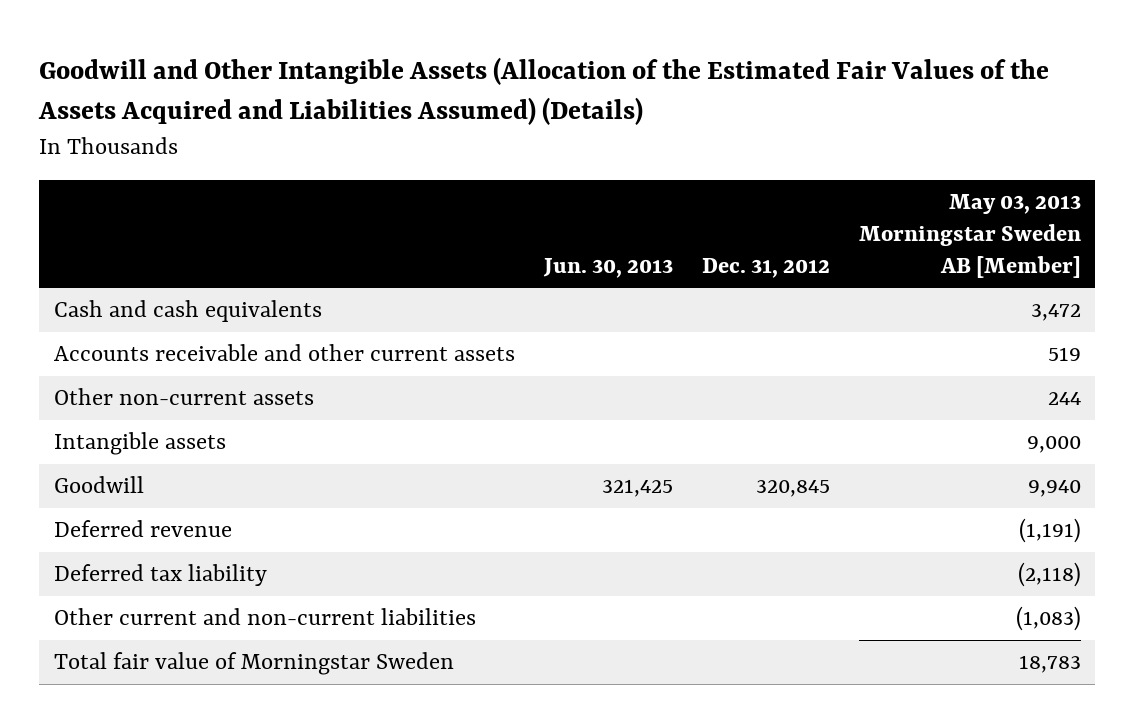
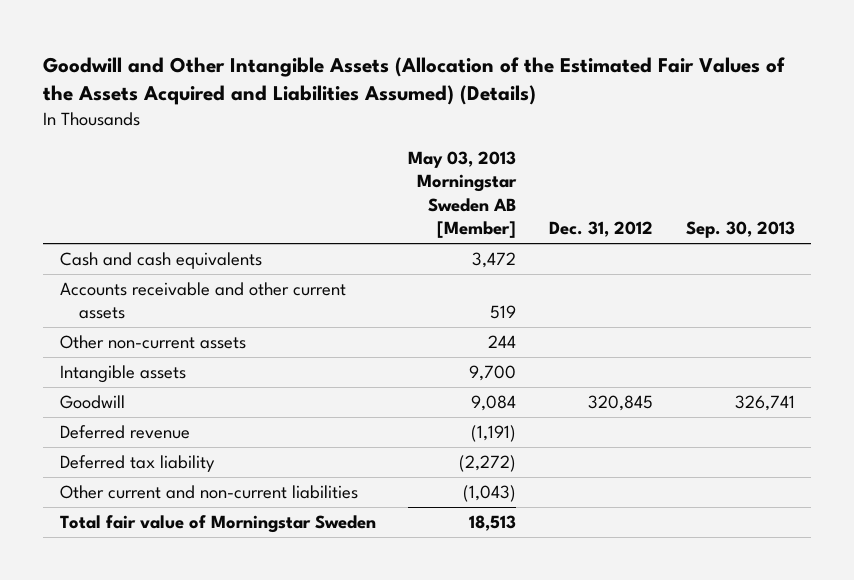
[542,257,673,278] Jun. 30, 2013 -> none
none -> [685,221,795,239] Sep. 30, 2013
[1026,436,1081,454] 9,000 -> [469,364,517,381] 9,700
[1027,480,1081,498] 9,940 -> [471,394,517,411] 9,084
[1017,562,1081,588] (2,118) -> [459,454,517,472] (2,272)
[1015,606,1081,632] (1,083) -> [463,484,517,502] (1,043)
[1018,655,1081,674] 18,783 -> [469,514,517,531] 18,513

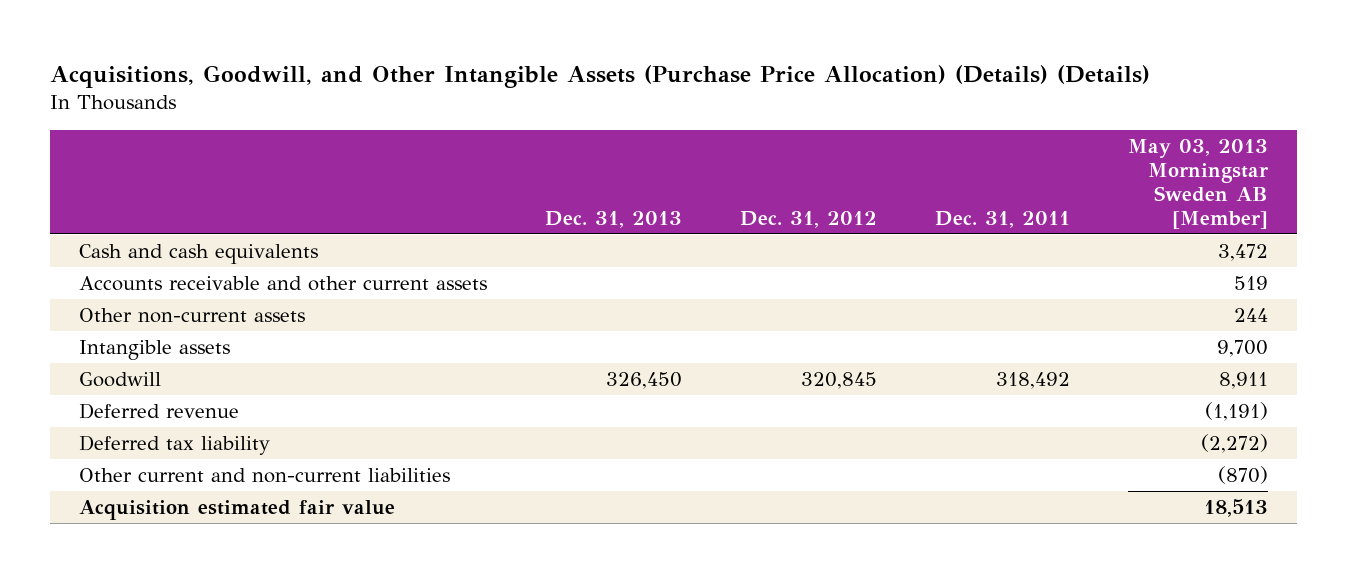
[43,56,786,106] Goodwill and Other Intangible Assets (Allocation of the Estimated Fair Values of the Assets Acquired and Liabilities Assumed) (Details) -> [49,64,1150,88] Acquisitions, Goodwill, and Other Intangible Assets (Purchase Price Allocation) (Details) (Details)
[685,221,795,239] Sep. 30, 2013 -> none
none -> [544,210,682,228] Dec. 31, 2013
none -> [934,210,1070,228] Dec. 31, 2011
[471,394,517,411] 9,084 -> [1218,371,1268,389] 8,911
[463,484,517,502] (1,043) -> [1217,465,1268,484] (870)
[59,514,376,533] Total fair value of Morningstar Sweden -> [78,499,395,520] Acquisition estimated fair value

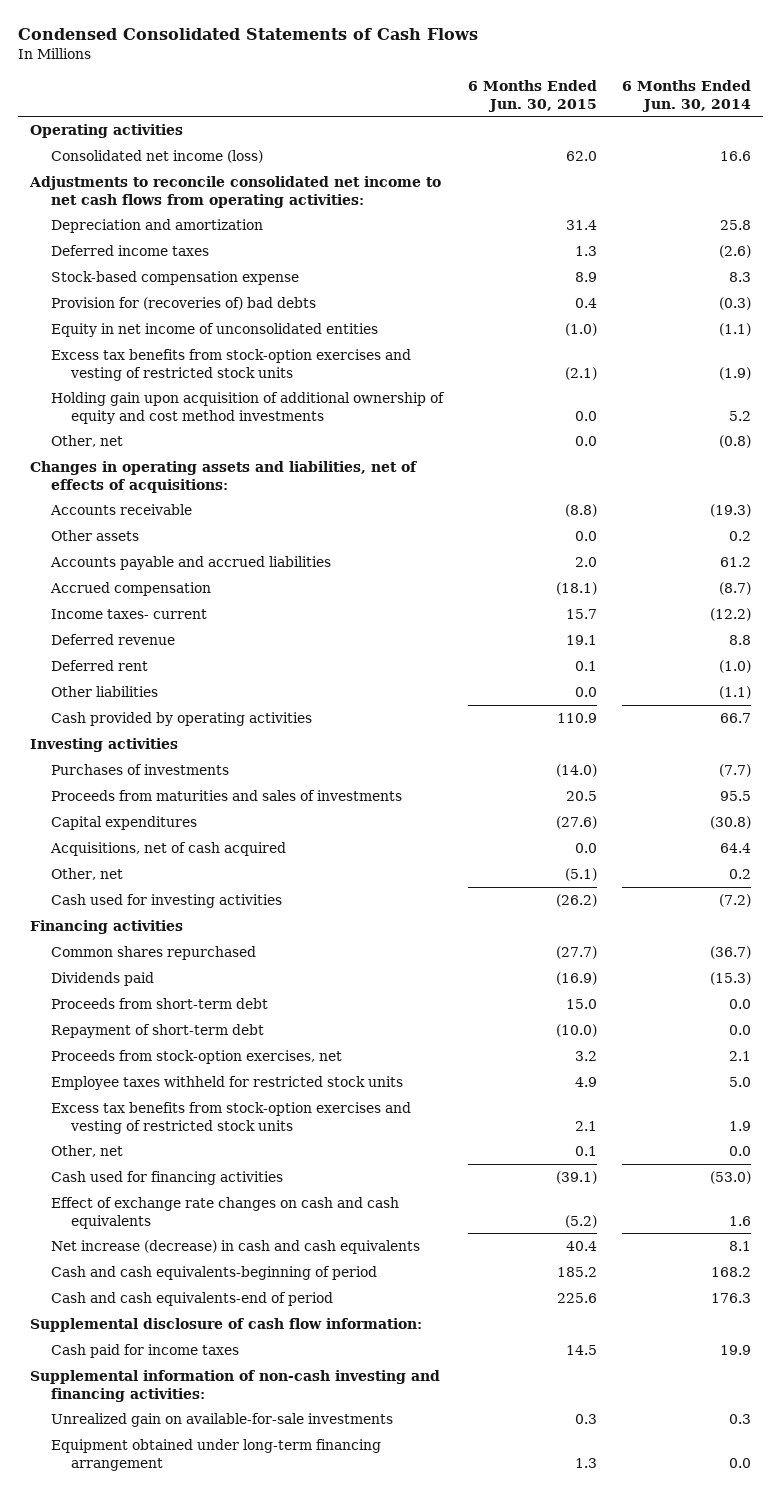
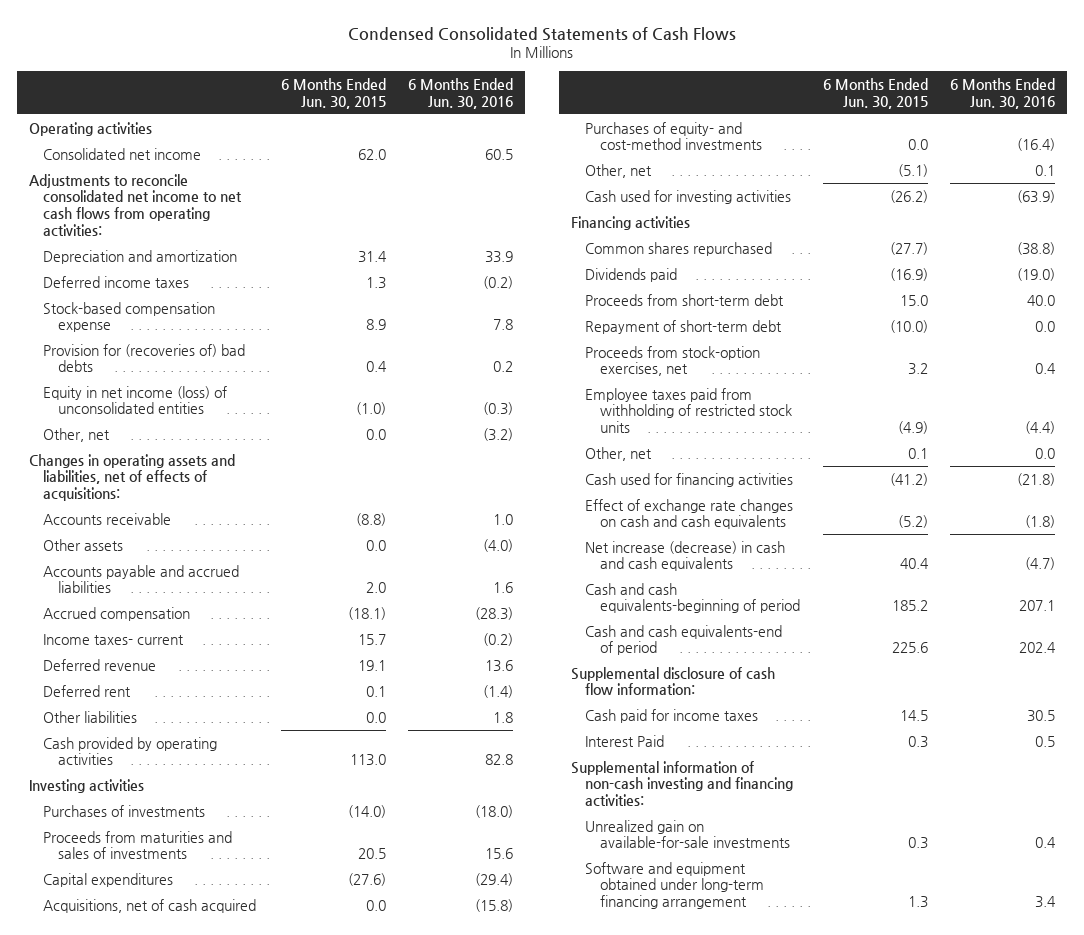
[621,80,751,112] 6 Months Ended Jun. 30, 2014 -> none
none -> [408,77,514,109] 6 Months Ended Jun. 30, 2016
[50,149,263,163] Consolidated net income (loss) -> [43,147,202,160] Consolidated net income
[50,348,411,381] Excess tax benefits from stock-option exercises and vesting of restricted stock units -> none
[50,391,445,424] Holding gain upon acquisition of additional ownership of equity and cost method investments -> none
[50,322,378,337] Equity in net income of unconsolidated entities -> [43,385,228,415] Equity in net income (loss) of unconsolidated entities
[556,712,597,723] 110.9 -> [349,754,386,767] 113.0
none -> [585,121,763,151] Purchases of equity- and cost-method investments
[50,1101,411,1134] Excess tax benefits from stock-option exercises and vesting of restricted stock units -> none
[50,1075,403,1090] Employee taxes withheld for restricted stock units -> [585,387,793,434] Employee taxes paid from withholding of restricted stock units
[574,1076,597,1087] 4.9 -> [897,421,928,435] (4.9)
[555,1170,597,1184] (39.1) -> [889,472,928,486] (41.2)
none -> [585,734,665,747] Interest Paid
[50,1438,381,1471] Equipment obtained under long-term financing arrangement -> [585,861,765,910] Software and equipment obtained under long-term financing arrangement

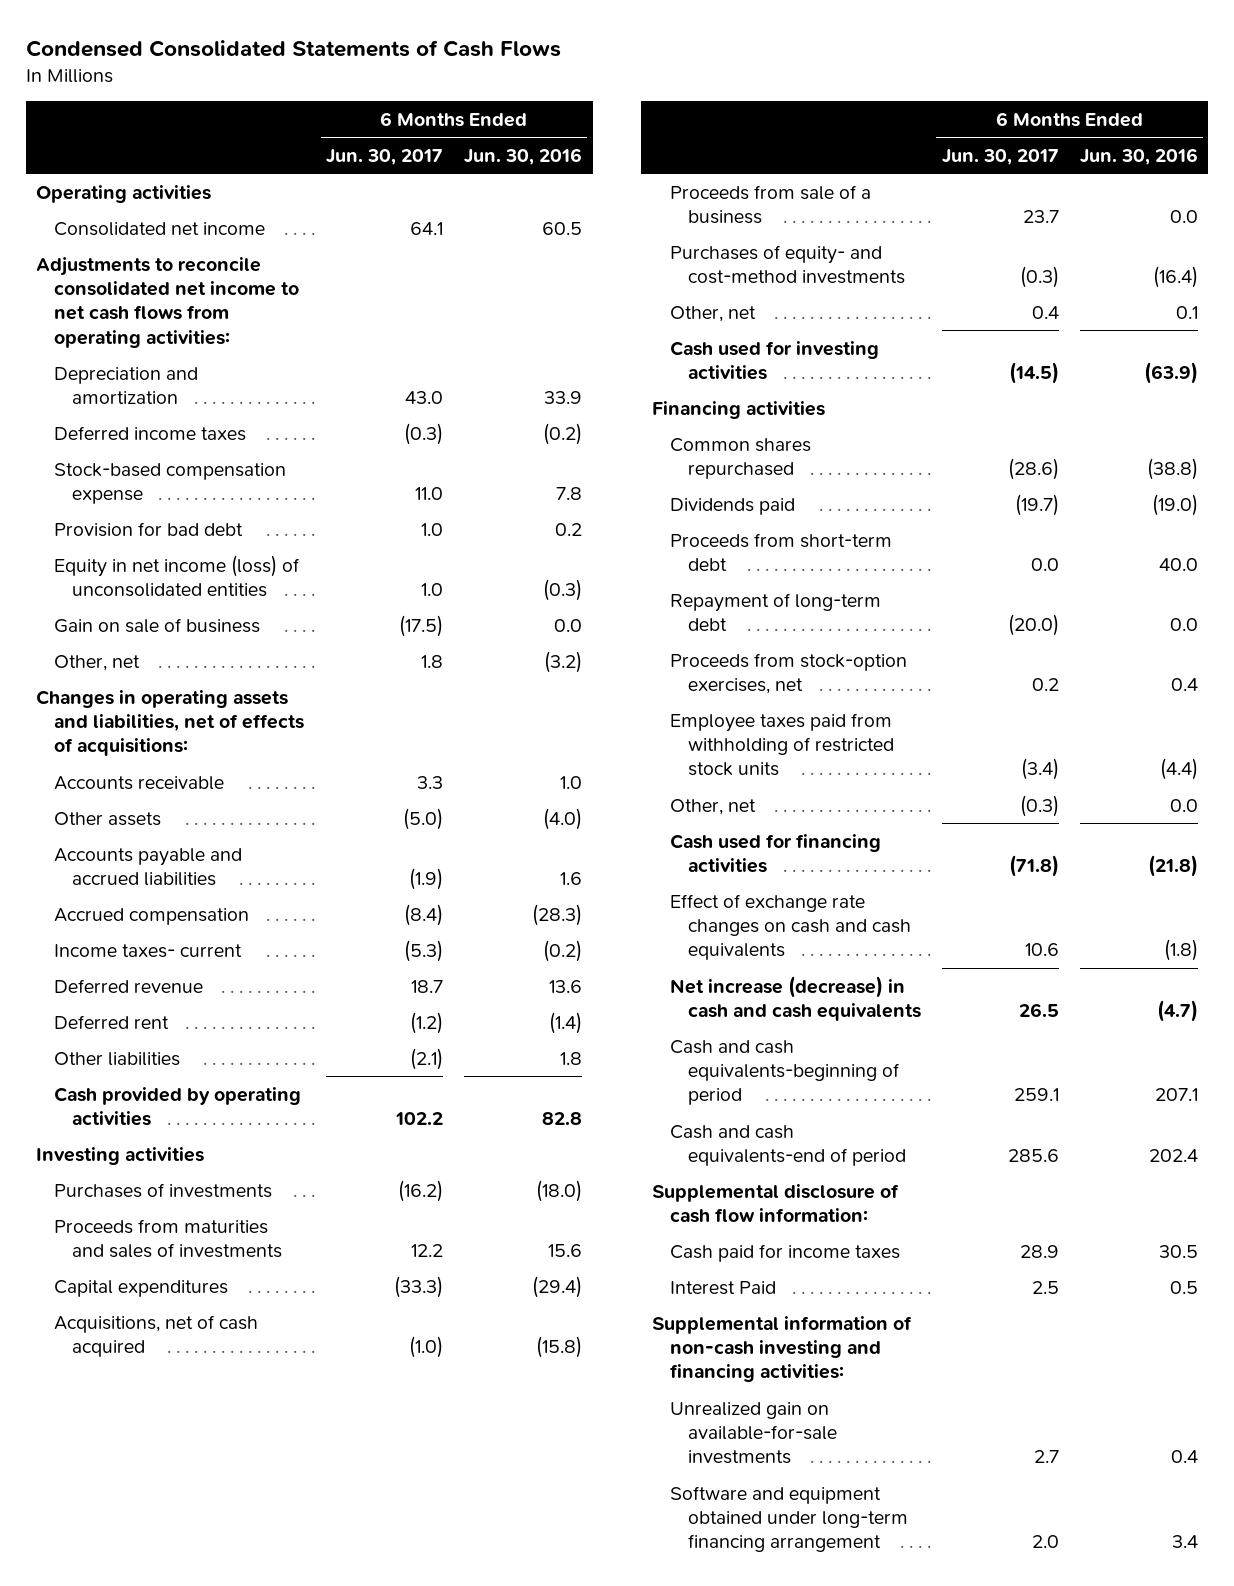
[280,77,386,109] 6 Months Ended Jun. 30, 2015 -> none
none -> [326,149,444,166] Jun. 30, 2017
[43,343,246,373] Provision for (recoveries of) bad debts -> [54,521,244,537] Provision for bad debt
none -> [54,617,261,633] Gain on sale of business
none -> [669,184,871,225] Proceeds from sale of a business
[585,319,783,334] Repayment of short-term debt -> [669,592,881,632] Repayment of long-term debt

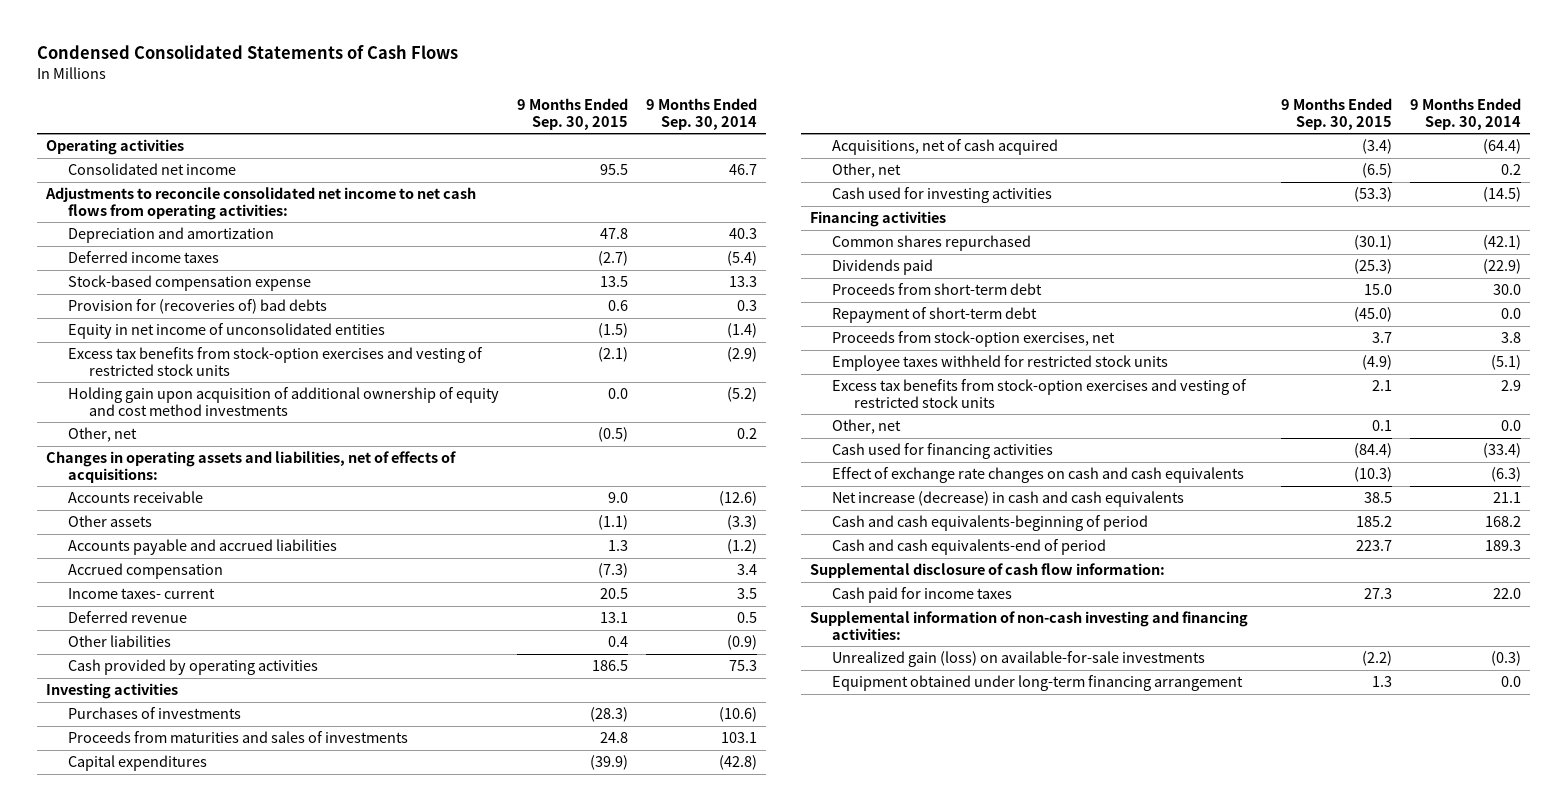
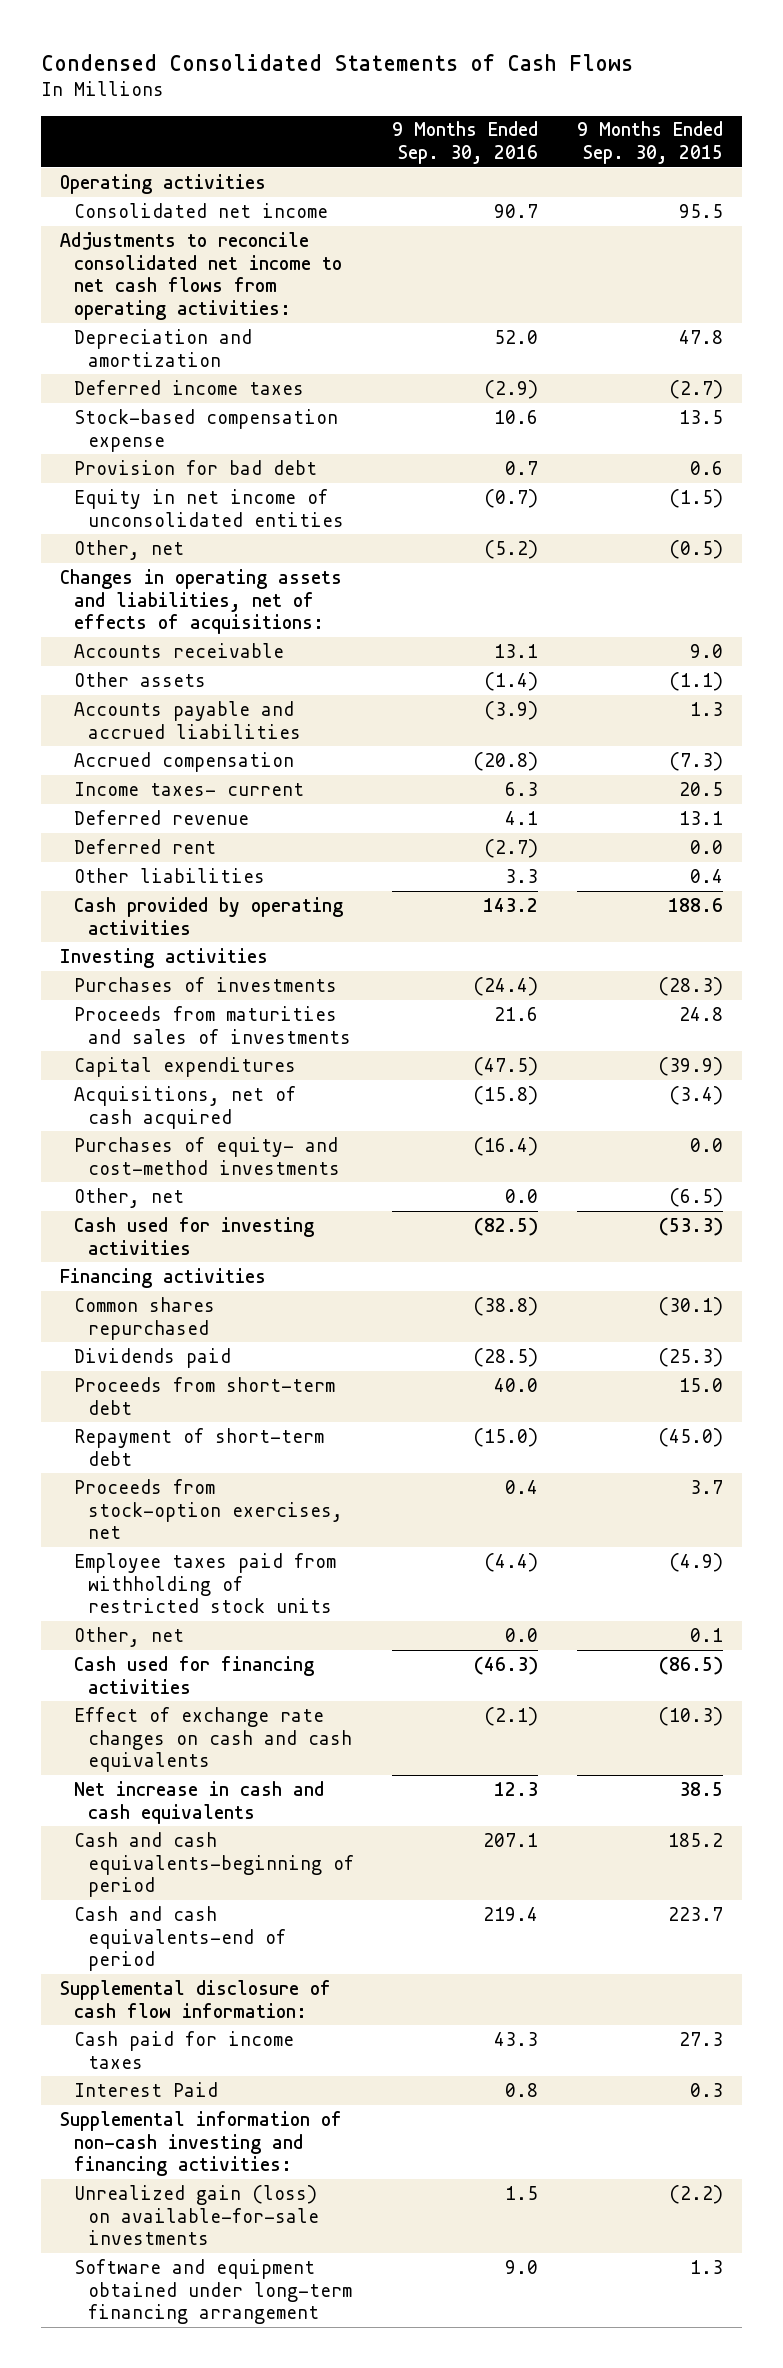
[645,97,757,130] 9 Months Ended Sep. 30, 2014 -> none
none -> [392,121,539,165] 9 Months Ended Sep. 30, 2016
[67,299,327,315] Provision for (recoveries of) bad debts -> [73,459,317,475] Provision for bad debt
[67,347,483,376] Excess tax benefits from stock-option exercises and vesting of restricted stock units -> none
[67,387,499,416] Holding gain upon acquisition of additional ownership of equity and cost method investments -> none
none -> [73,838,216,854] Deferred rent
[591,660,628,672] 186.5 -> [667,897,723,912] 188.6
none -> [73,1136,340,1175] Purchases of equity- and cost-method investments
[832,379,1248,408] Excess tax benefits from stock-option exercises and vesting of restricted stock units -> none
[832,355,1169,372] Employee taxes withheld for restricted stock units -> [73,1552,336,1614] Employee taxes paid from withholding of restricted stock units
[1354,443,1393,459] (84.4) -> [658,1655,723,1675] (86.5)
[832,491,1185,508] Net increase (decrease) in cash and cash equivalents -> [73,1780,324,1824] Net increase in cash and cash equivalents
none -> [73,2081,218,2097] Interest Paid
[832,675,1244,692] Equipment obtained under long-term financing arrangement -> [73,2258,352,2325] Software and equipment obtained under long-term financing arrangement

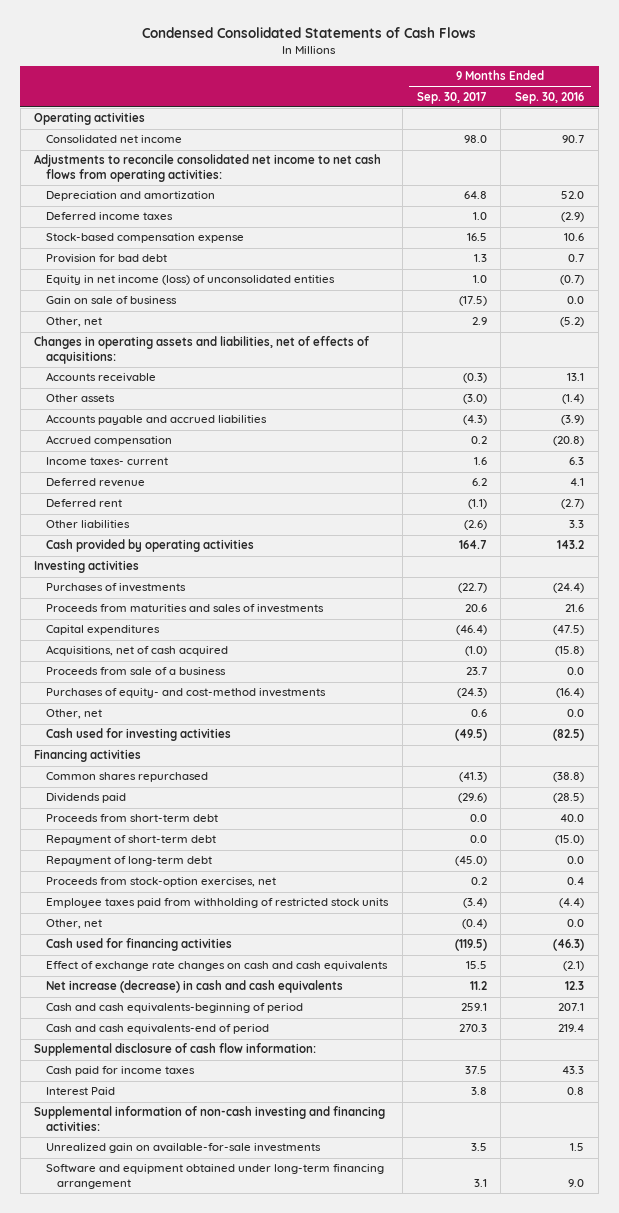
[576,121,723,165] 9 Months Ended Sep. 30, 2015 -> none
none -> [416,91,487,104] Sep. 30, 2017
[73,488,344,527] Equity in net income of unconsolidated entities -> [45,275,335,286] Equity in net income (loss) of unconsolidated entities
none -> [45,296,177,305] Gain on sale of business
none -> [45,667,226,676] Proceeds from sale of a business
none -> [45,856,212,867] Repayment of long-term debt
[73,1780,324,1824] Net increase in cash and cash equivalents -> [45,980,343,994] Net increase (decrease) in cash and cash equivalents
[73,2184,319,2246] Unrealized gain (loss) on available-for-sale investments -> [45,1143,321,1154] Unrealized gain on available-for-sale investments

